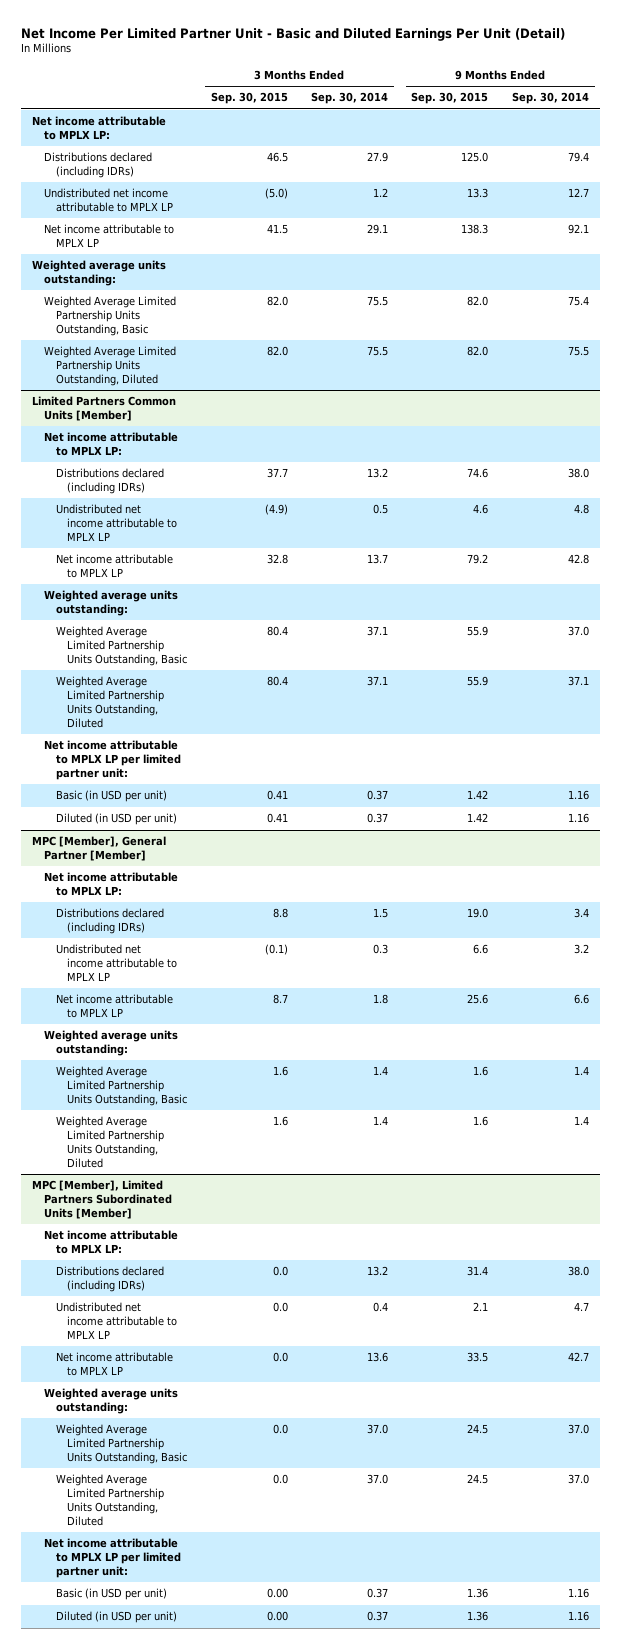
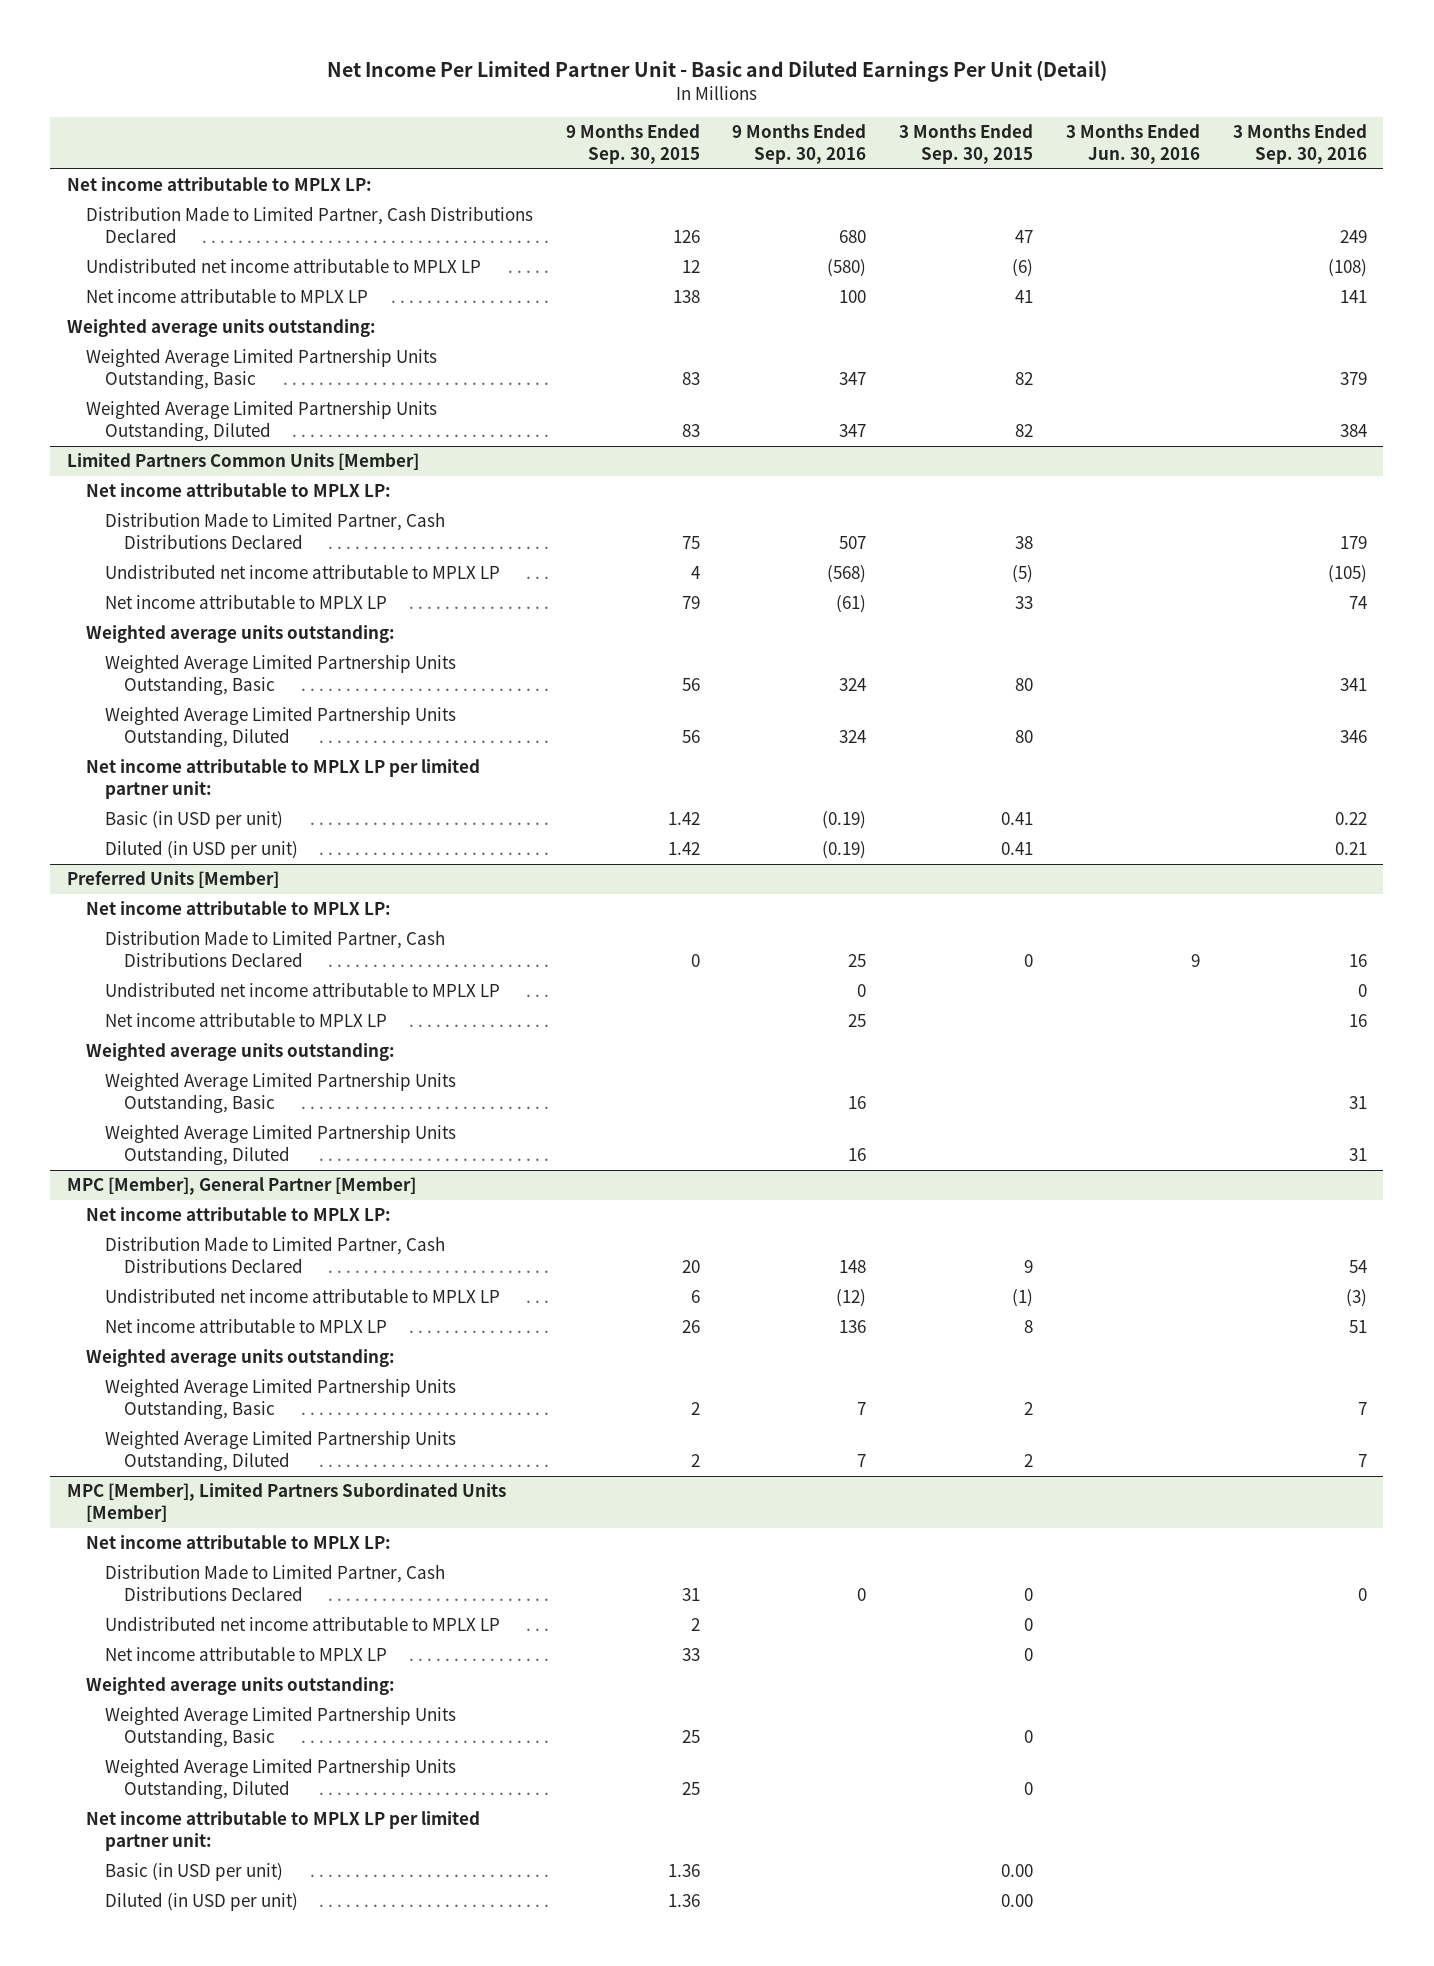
[311,92,389,105] Sep. 30, 2014 -> none
[511,92,589,105] Sep. 30, 2014 -> none
none -> [732,123,867,165] 9 Months Ended Sep. 30, 2016
none -> [1065,123,1200,165] 3 Months Ended Jun. 30, 2016
none -> [1232,123,1367,165] 3 Months Ended Sep. 30, 2016
[43,152,152,179] Distributions declared (including IDRs) -> [86,206,534,244] Distribution Made to Limited Partner, Cash Distributions Declared
[266,152,288,163] 46.5 -> [1015,230,1034,244] 47
[461,152,489,163] 125.0 -> [672,230,700,244] 126
[264,188,288,200] (5.0) -> [1012,259,1034,278] (6)
[467,188,489,199] 13.3 -> [681,260,700,274] 12
[266,224,288,235] 41.5 -> [1015,290,1034,304] 41
[461,224,489,235] 138.3 -> [672,290,700,304] 138
[266,296,288,307] 82.0 -> [1015,372,1034,386] 82
[467,296,489,307] 82.0 -> [681,372,700,386] 83
[266,346,288,357] 82.0 -> [1015,424,1034,438] 82
[467,346,489,357] 82.0 -> [681,424,700,438] 83
[55,468,164,495] Distributions declared (including IDRs) -> [105,512,446,550] Distribution Made to Limited Partner, Cash Distributions Declared
[266,468,288,479] 37.7 -> [1015,536,1034,550] 38
[467,468,489,479] 74.6 -> [681,536,700,550] 75
[264,504,288,516] (4.9) -> [1012,565,1034,584] (5)
[473,504,489,515] 4.6 -> [690,566,700,580] 4
[266,554,288,565] 32.8 -> [1015,596,1034,610] 33
[467,554,489,565] 79.2 -> [681,596,700,610] 79
[266,626,288,637] 80.4 -> [1015,678,1034,692] 80
[467,626,489,637] 55.9 -> [681,678,700,692] 56
[266,676,288,687] 80.4 -> [1015,730,1034,744] 80
[467,676,489,687] 55.9 -> [681,730,700,744] 56
none -> [66,871,279,889] Preferred Units [Member]
none -> [86,901,392,916] Net income attributable to MPLX LP:
none -> [105,930,446,968] Distribution Made to Limited Partner, Cash Distributions Declared
none -> [105,982,501,998] Undistributed net income attributable to MPLX LP
none -> [105,1012,388,1028] Net income attributable to MPLX LP
none -> [86,1043,396,1062] Weighted average units outstanding:
none -> [105,1072,457,1114] Weighted Average Limited Partnership Units Outstanding, Basic
none -> [105,1124,457,1166] Weighted Average Limited Partnership Units Outstanding, Diluted
[55,908,164,935] Distributions declared (including IDRs) -> [105,1236,446,1274] Distribution Made to Limited Partner, Cash Distributions Declared
[272,908,288,919] 8.8 -> [1024,1260,1034,1274] 9
[467,908,489,919] 19.0 -> [681,1260,700,1274] 20
[264,944,288,956] (0.1) -> [1012,1289,1034,1308] (1)
[473,944,489,955] 6.6 -> [690,1290,700,1304] 6
[272,994,288,1005] 8.7 -> [1024,1320,1034,1334] 8
[467,994,489,1005] 25.6 -> [681,1320,700,1334] 26
[272,1066,288,1077] 1.6 -> [1024,1402,1034,1416] 2
[473,1066,489,1077] 1.6 -> [690,1402,700,1416] 2
[272,1116,288,1127] 1.6 -> [1024,1454,1034,1468] 2
[473,1116,489,1127] 1.6 -> [690,1454,700,1468] 2
[55,1266,164,1293] Distributions declared (including IDRs) -> [105,1564,446,1602] Distribution Made to Limited Partner, Cash Distributions Declared
[272,1266,288,1277] 0.0 -> [1024,1588,1034,1602] 0
[467,1266,489,1277] 31.4 -> [681,1588,700,1602] 31
[272,1302,288,1313] 0.0 -> [1024,1618,1034,1632] 0
[473,1302,489,1312] 2.1 -> [690,1618,700,1632] 2
[272,1352,288,1363] 0.0 -> [1024,1648,1034,1662] 0
[467,1352,489,1363] 33.5 -> [681,1648,700,1662] 33
[272,1424,288,1435] 0.0 -> [1024,1730,1034,1744] 0
[467,1424,489,1435] 24.5 -> [681,1730,700,1744] 25
[272,1474,288,1485] 0.0 -> [1024,1782,1034,1796] 0
[467,1474,489,1485] 24.5 -> [681,1782,700,1796] 25

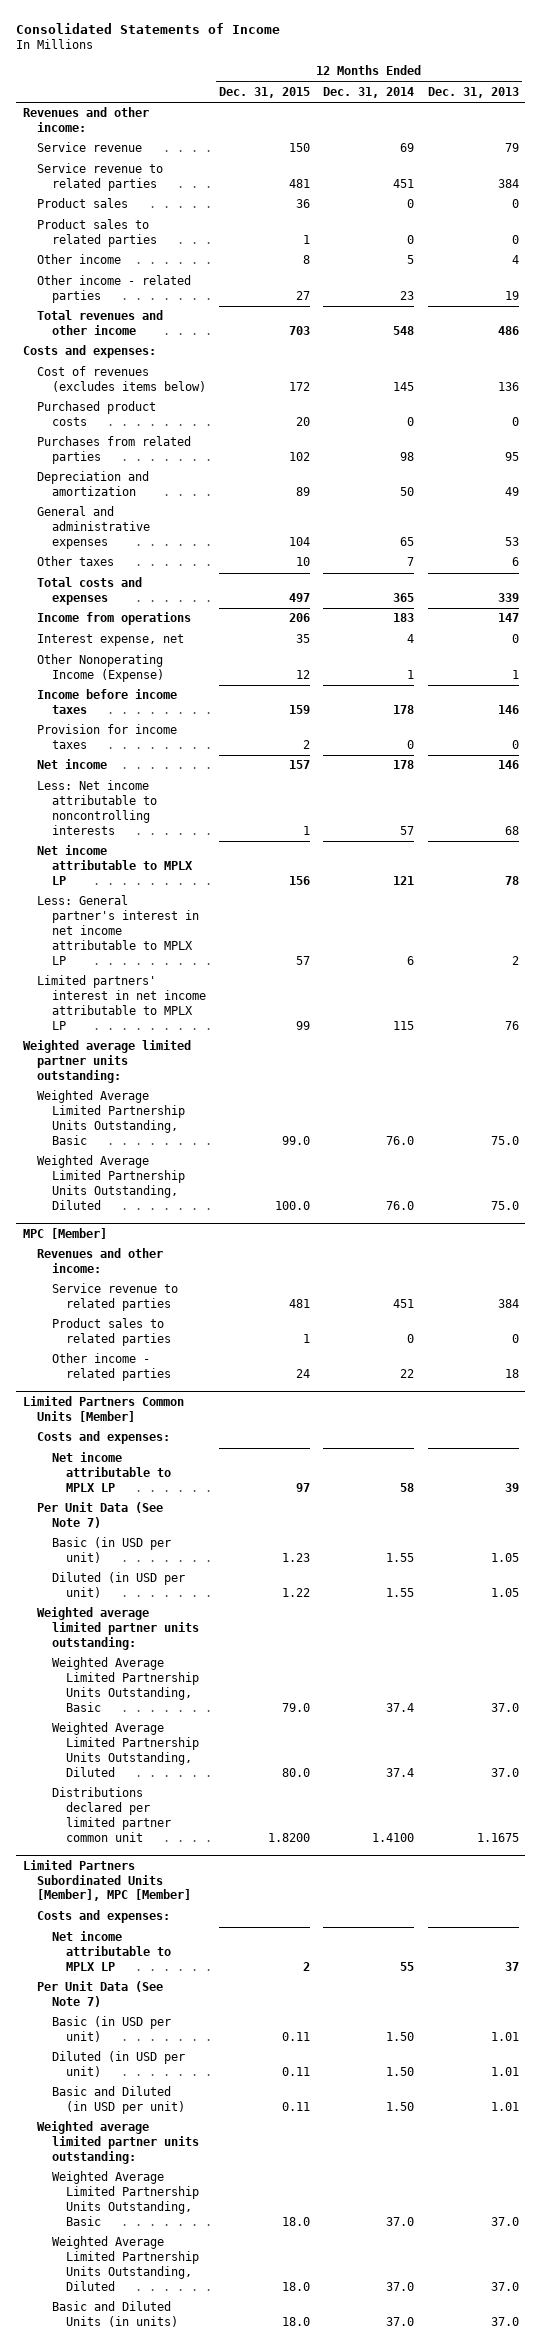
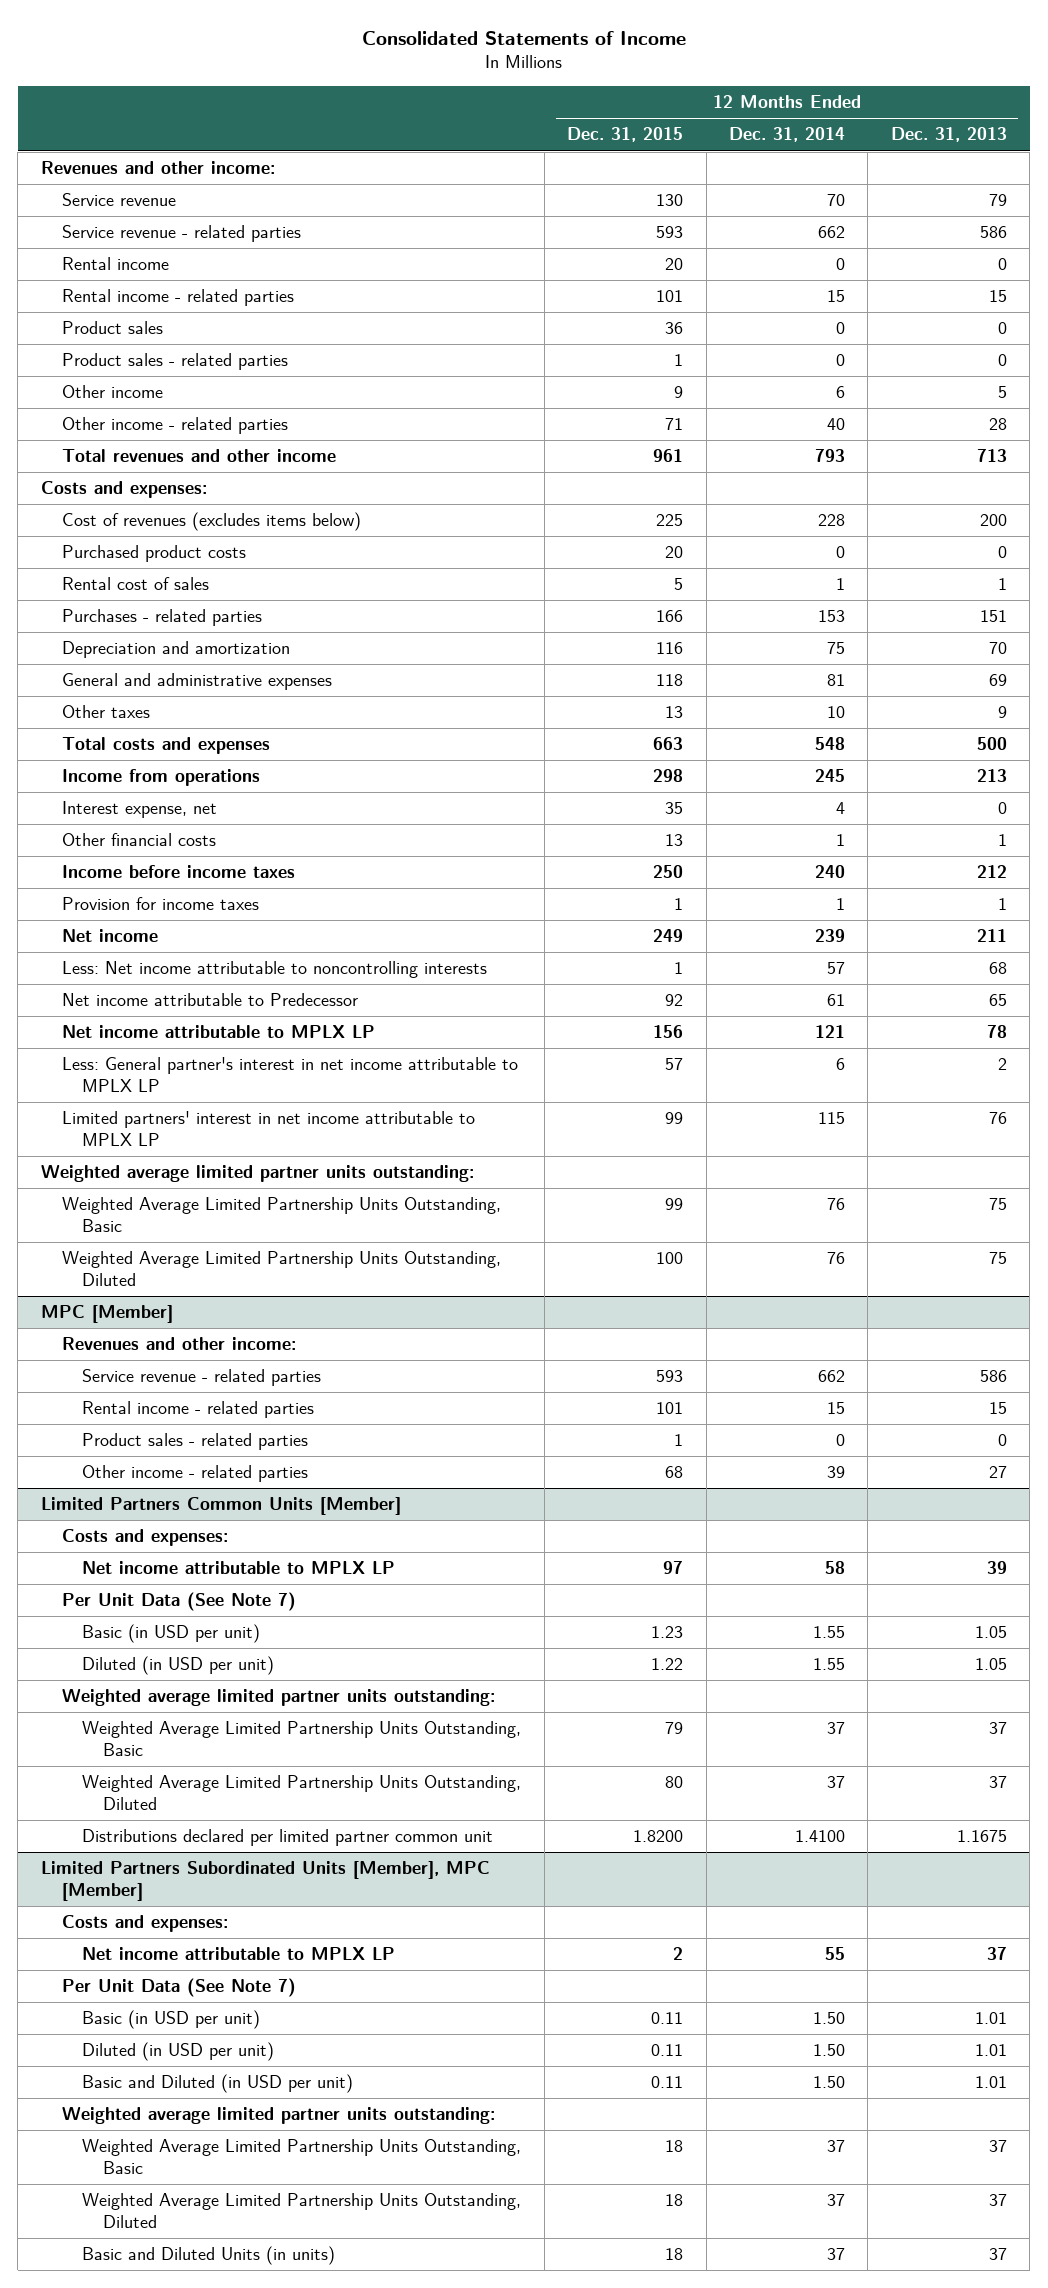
[289,143,311,153] 150 -> [656,194,684,207] 130
[400,143,415,153] 69 -> [826,194,845,207] 70
[37,163,164,192] Service revenue to related parties -> [61,225,301,243] Service revenue - related parties
[289,179,311,189] 481 -> [656,226,684,239] 593
[393,179,415,189] 451 -> [817,226,845,239] 662
[497,179,519,189] 384 -> [979,226,1007,239] 586
none -> [61,257,169,271] Rental income
none -> [61,289,294,307] Rental income - related parties
[37,219,157,248] Product sales to related parties -> [61,353,288,371] Product sales - related parties
[303,255,311,265] 8 -> [674,386,684,399] 9
[407,255,415,265] 5 -> [835,386,845,399] 6
[511,255,519,265] 4 -> [997,386,1007,399] 5
[296,291,311,301] 27 -> [665,418,684,431] 71
[400,291,415,301] 23 -> [826,418,845,431] 40
[504,291,519,301] 19 -> [988,418,1007,431] 28
[289,326,311,336] 703 -> [653,449,684,463] 961
[393,326,415,336] 548 -> [814,449,845,463] 793
[497,326,519,336] 486 -> [976,449,1007,463] 713
[289,382,311,392] 172 -> [656,514,684,527] 225
[393,382,415,392] 145 -> [817,514,845,527] 228
[497,382,519,392] 136 -> [979,514,1007,527] 200
none -> [61,577,209,591] Rental cost of sales
[37,436,192,465] Purchases from related parties -> [61,609,262,627] Purchases - related parties
[289,452,311,462] 102 -> [656,610,684,623] 166
[400,452,415,462] 98 -> [817,610,845,623] 153
[504,452,519,462] 95 -> [979,610,1007,623] 151
[296,487,311,497] 89 -> [656,642,684,655] 116
[400,487,415,497] 50 -> [826,642,845,655] 75
[504,487,519,497] 49 -> [988,642,1007,655] 70
[289,537,311,547] 104 -> [656,674,684,687] 118
[400,537,415,547] 65 -> [826,674,845,687] 81
[504,537,519,547] 53 -> [988,674,1007,687] 69
[296,557,311,567] 10 -> [665,706,684,719] 13
[407,557,415,567] 7 -> [826,706,845,719] 10
[511,557,519,567] 6 -> [997,706,1007,719] 9
[289,593,311,603] 497 -> [653,737,684,751] 663
[393,593,415,603] 365 -> [814,737,845,751] 548
[497,593,519,603] 339 -> [976,737,1007,751] 500
[289,613,311,623] 206 -> [653,769,684,783] 298
[393,613,415,623] 183 -> [814,769,845,783] 245
[497,613,519,623] 147 -> [976,769,1007,783] 213
[37,654,164,683] Other Nonoperating Income (Expense) -> none
none -> [61,833,216,847] Other financial costs
[289,705,311,715] 159 -> [653,865,684,879] 250
[393,705,415,715] 178 -> [814,865,845,879] 240
[497,705,519,715] 146 -> [976,865,1007,879] 212
[303,740,311,750] 2 -> [674,898,684,911] 1
[407,740,415,750] 0 -> [835,898,845,911] 1
[511,740,519,750] 0 -> [997,898,1007,911] 1
[289,760,311,770] 157 -> [653,929,684,943] 249
[393,760,415,770] 178 -> [814,929,845,943] 239
[497,760,519,770] 146 -> [976,929,1007,943] 211
none -> [61,993,358,1007] Net income attributable to Predecessor
[282,1135,311,1145] 99.0 -> [665,1198,684,1211] 99
[386,1135,415,1145] 76.0 -> [826,1198,845,1211] 76
[490,1135,519,1145] 75.0 -> [988,1198,1007,1211] 75
[275,1200,311,1210] 100.0 -> [656,1252,684,1265] 100
[386,1200,415,1210] 76.0 -> [826,1252,845,1265] 76
[490,1200,519,1210] 75.0 -> [988,1252,1007,1265] 75
[51,1283,178,1312] Service revenue to related parties -> [82,1369,322,1387] Service revenue - related parties
[289,1299,311,1309] 481 -> [656,1370,684,1383] 593
[393,1299,415,1309] 451 -> [817,1370,845,1383] 662
[497,1299,519,1309] 384 -> [979,1370,1007,1383] 586
none -> [82,1401,315,1419] Rental income - related parties
[51,1318,172,1347] Product sales to related parties -> [82,1433,309,1451] Product sales - related parties
[296,1369,311,1379] 24 -> [665,1466,684,1479] 68
[400,1369,415,1379] 22 -> [826,1466,845,1479] 39
[504,1369,519,1379] 18 -> [988,1466,1007,1479] 27
[282,1702,311,1712] 79.0 -> [665,1722,684,1735] 79
[386,1702,415,1712] 37.4 -> [826,1722,845,1735] 37
[490,1702,519,1712] 37.0 -> [988,1722,1007,1735] 37
[282,1767,311,1777] 80.0 -> [665,1776,684,1789] 80
[386,1767,415,1777] 37.4 -> [826,1776,845,1789] 37
[490,1767,519,1777] 37.0 -> [988,1776,1007,1789] 37
[282,2216,311,2226] 18.0 -> [665,2140,684,2153] 18
[386,2216,415,2226] 37.0 -> [826,2140,845,2153] 37
[490,2216,519,2226] 37.0 -> [988,2140,1007,2153] 37
[282,2281,311,2291] 18.0 -> [665,2194,684,2207] 18
[386,2281,415,2291] 37.0 -> [826,2194,845,2207] 37
[490,2281,519,2291] 37.0 -> [988,2194,1007,2207] 37
[282,2317,311,2327] 18.0 -> [665,2248,684,2261] 18
[386,2317,415,2327] 37.0 -> [826,2248,845,2261] 37
[490,2317,519,2327] 37.0 -> [988,2248,1007,2261] 37

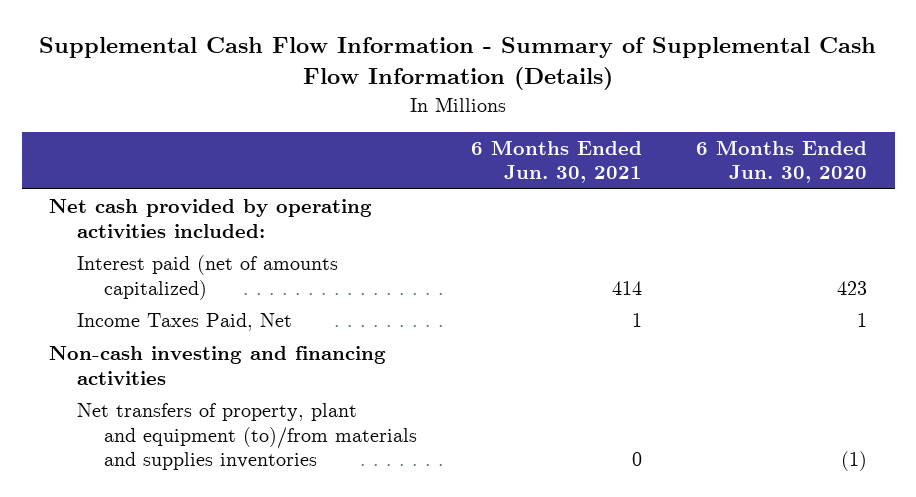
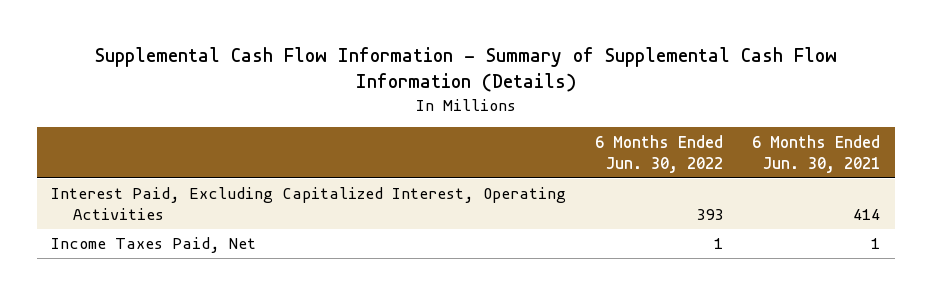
[696,140,868,184] 6 Months Ended Jun. 30, 2020 -> none
none -> [595,134,724,173] 6 Months Ended Jun. 30, 2022
[48,199,372,238] Net cash provided by operating activities included: -> none
[76,255,338,300] Interest paid (net of amounts capitalized) -> [51,187,567,221] Interest Paid, Excluding Capitalized Interest, Operating Activities
[48,346,386,385] Non-cash investing and financing activities -> none
[76,403,418,470] Net transfers of property, plant and equipment (to)/from materials and supplies inventories -> none

